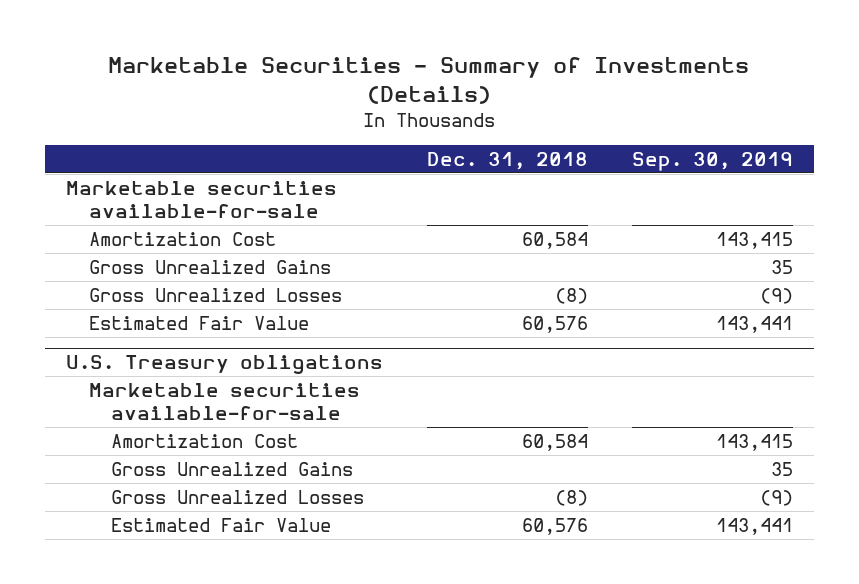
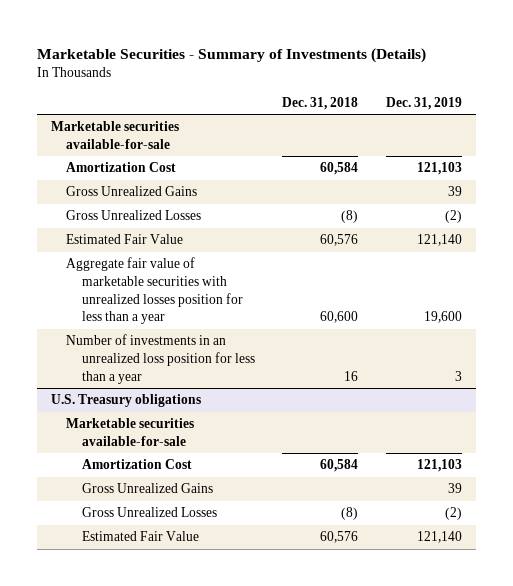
[631,151,793,171] Sep. 30, 2019 -> none
none -> [385,96,462,110] Dec. 31, 2019
none -> [66,257,243,325] Aggregate fair value of marketable securities with unrealized losses position for less than a year
none -> [66,334,255,384] Number of investments in an unrealized loss position for less than a year

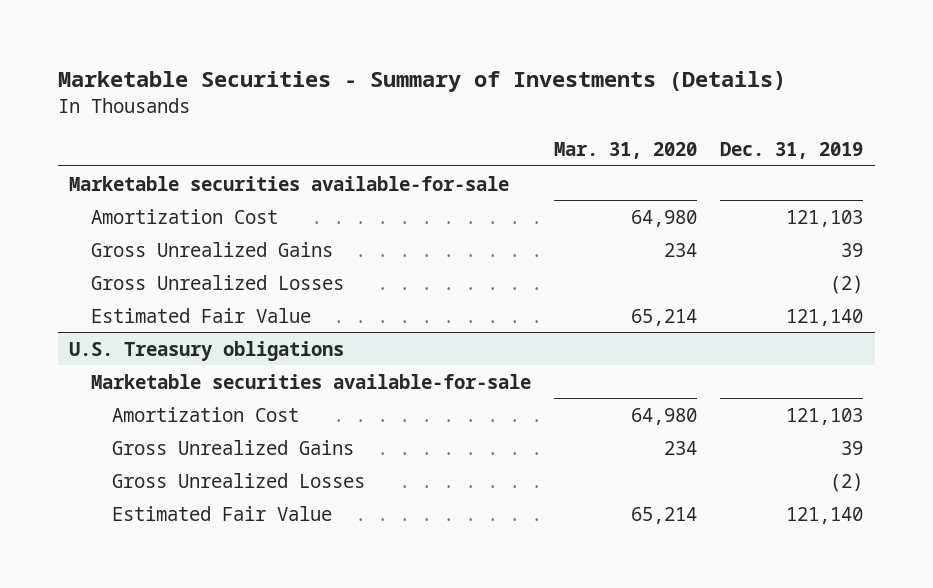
[282,96,359,110] Dec. 31, 2018 -> none
none -> [553,141,697,159] Mar. 31, 2020
[66,257,243,325] Aggregate fair value of marketable securities with unrealized losses position for less than a year -> none
[66,334,255,384] Number of investments in an unrealized loss position for less than a year -> none

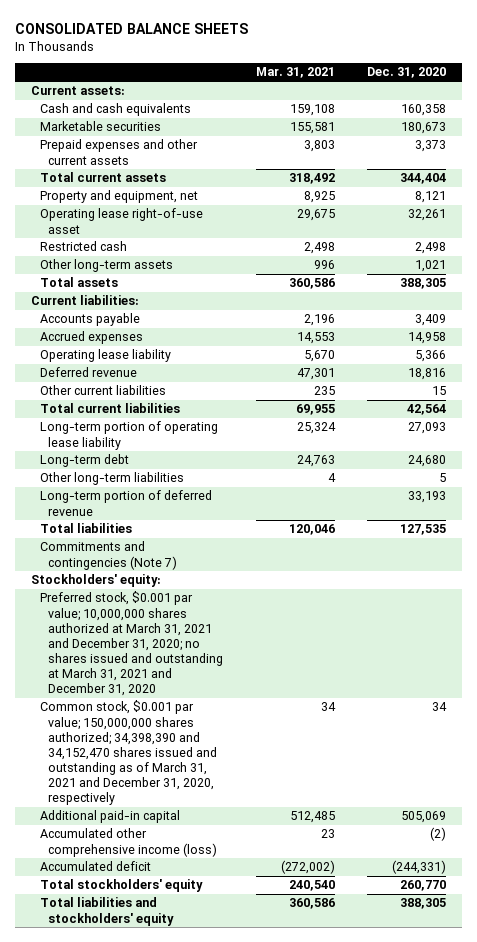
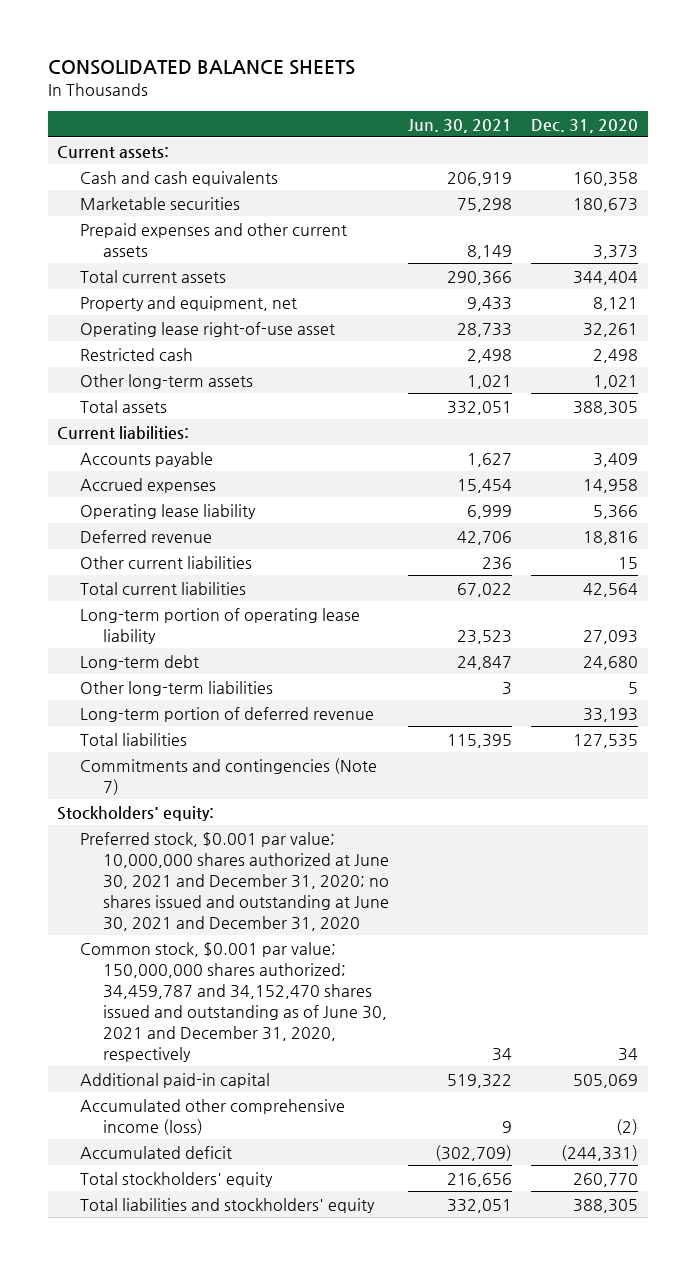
[255,67,335,79] Mar. 31, 2021 -> none
none -> [407,118,512,133] Jun. 30, 2021
[39,591,224,697] Preferred stock, $0.001 par value; 10,000,000 shares authorized at March 31, 2021 and December 31, 2020; no shares issued and outstanding at March 31, 2021 and December 31, 2020 -> [79,831,389,931] Preferred stock, $0.001 par value; 10,000,000 shares authorized at June 30, 2021 and December 31, 2020; no shares issued and outstanding at June 30, 2021 and December 31, 2020
[39,700,218,806] Common stock, $0.001 par value; 150,000,000 shares authorized; 34,398,390 and 34,152,470 shares issued and outstanding as of March 31, 2021 and December 31, 2020, respectively -> [79,941,387,1062] Common stock, $0.001 par value; 150,000,000 shares authorized; 34,459,787 and 34,152,470 shares issued and outstanding as of June 30, 2021 and December 31, 2020, respectively

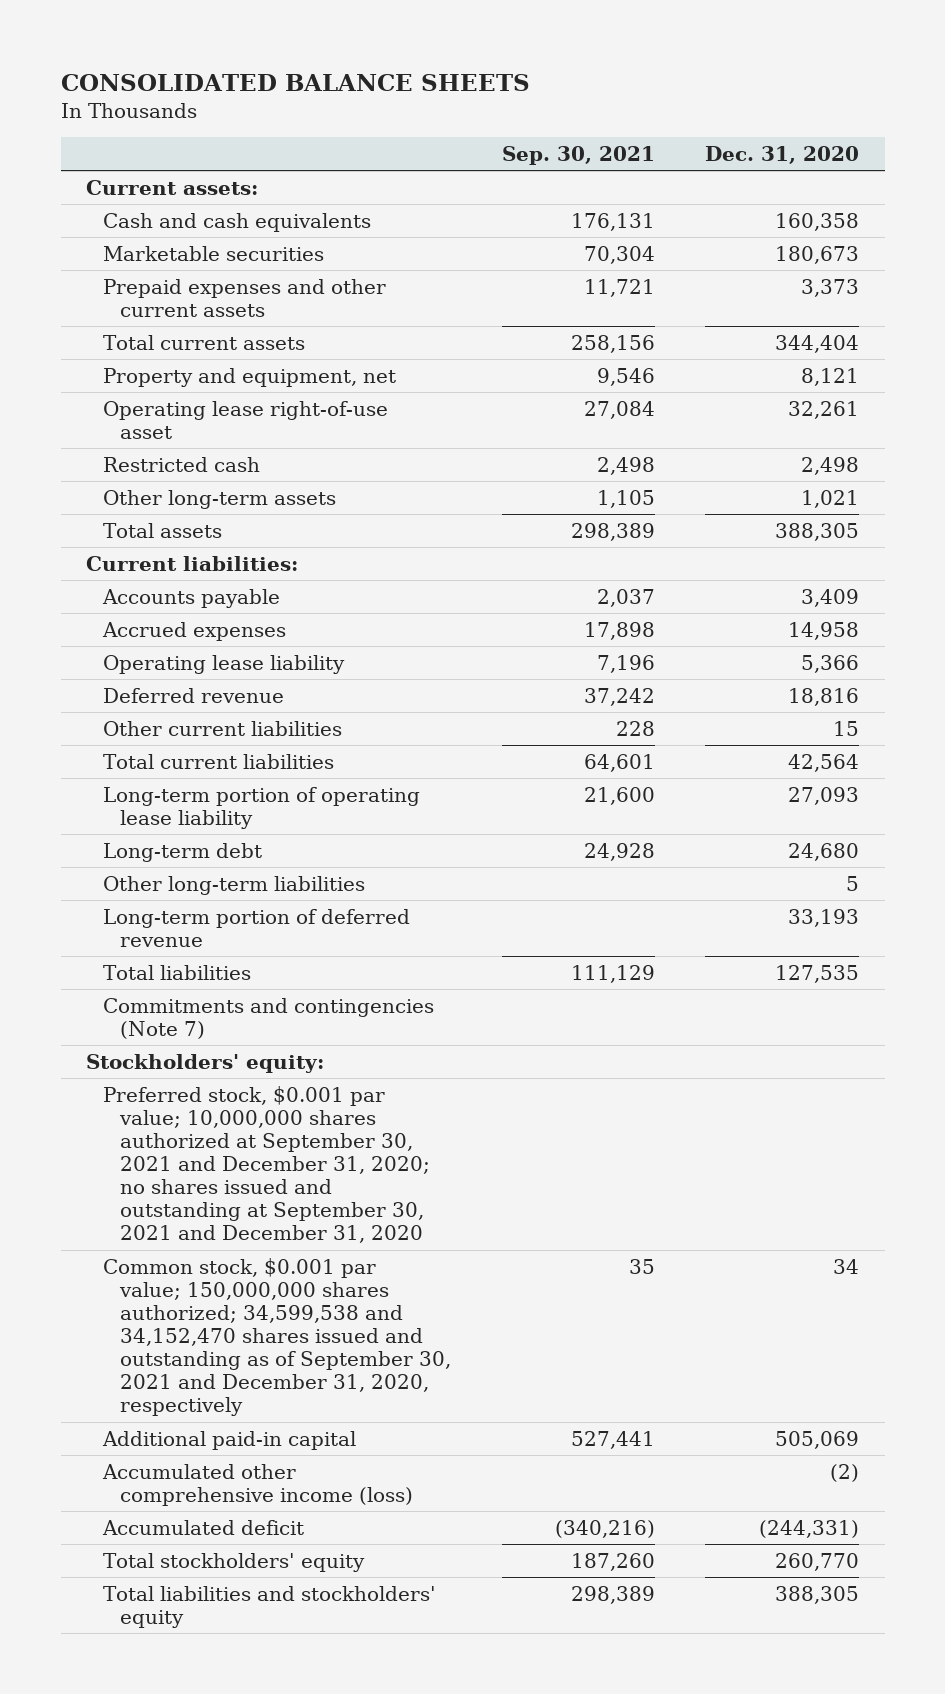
[407,118,512,133] Jun. 30, 2021 -> none
none -> [501,145,655,165] Sep. 30, 2021
[79,831,389,931] Preferred stock, $0.001 par value; 10,000,000 shares authorized at June 30, 2021 and December 31, 2020; no shares issued and outstanding at June 30, 2021 and December 31, 2020 -> [103,1085,431,1244] Preferred stock, $0.001 par value; 10,000,000 shares authorized at September 30, 2021 and December 31, 2020; no shares issued and outstanding at September 30, 2021 and December 31, 2020
[79,941,387,1062] Common stock, $0.001 par value; 150,000,000 shares authorized; 34,459,787 and 34,152,470 shares issued and outstanding as of June 30, 2021 and December 31, 2020, respectively -> [103,1257,452,1417] Common stock, $0.001 par value; 150,000,000 shares authorized; 34,599,538 and 34,152,470 shares issued and outstanding as of September 30, 2021 and December 31, 2020, respectively

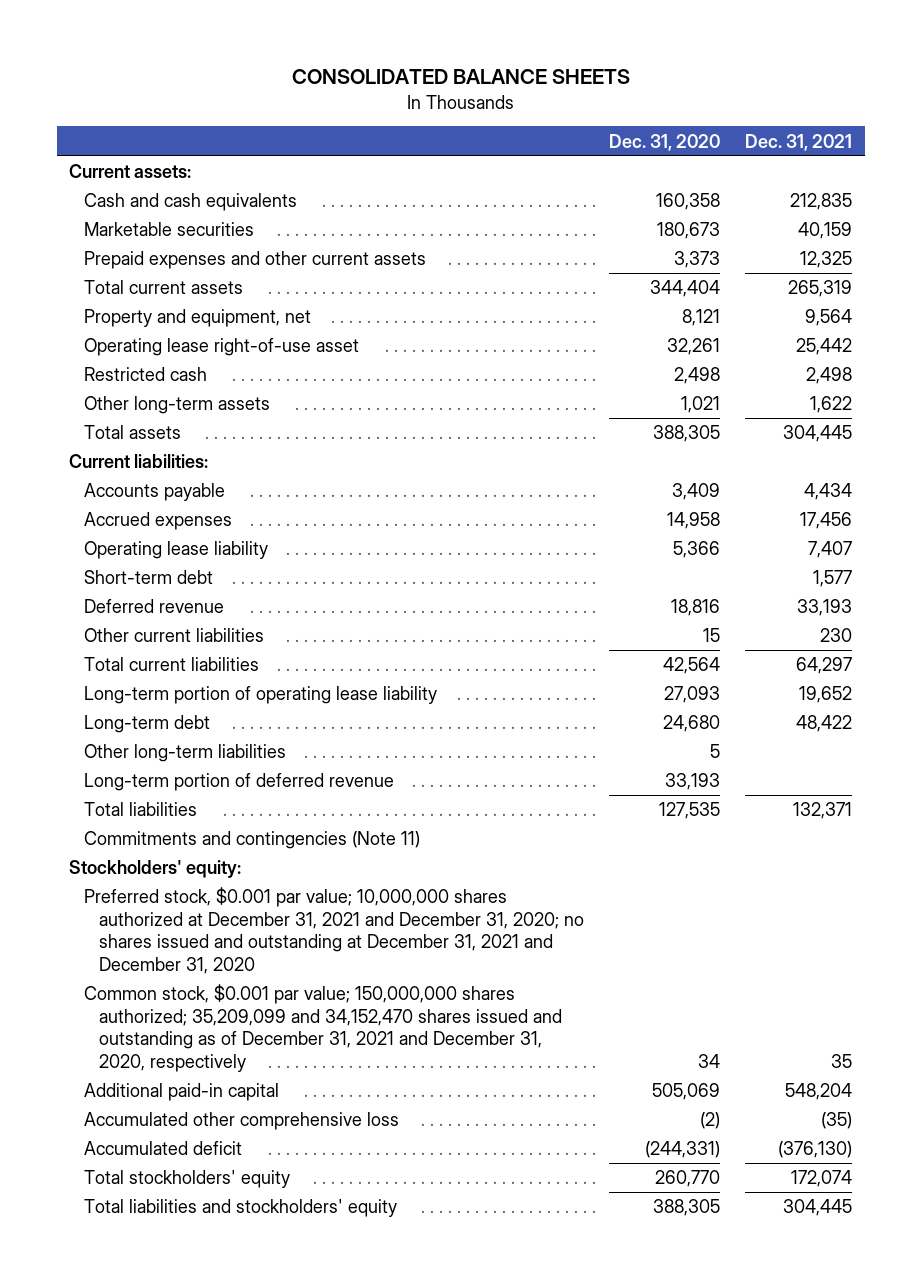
[501,145,655,165] Sep. 30, 2021 -> none
none -> [745,133,853,151] Dec. 31, 2021
none -> [83,570,213,585] Short-term debt
[103,997,435,1039] Commitments and contingencies (Note 7) -> [83,831,420,850] Commitments and contingencies (Note 11)
[103,1085,431,1244] Preferred stock, $0.001 par value; 10,000,000 shares authorized at September 30, 2021 and December 31, 2020; no shares issued and outstanding at September 30, 2021 and December 31, 2020 -> [83,887,584,975] Preferred stock, $0.001 par value; 10,000,000 shares authorized at December 31, 2021 and December 31, 2020; no shares issued and outstanding at December 31, 2021 and December 31, 2020
[103,1257,452,1417] Common stock, $0.001 par value; 150,000,000 shares authorized; 34,599,538 and 34,152,470 shares issued and outstanding as of September 30, 2021 and December 31, 2020, respectively -> [83,984,562,1073] Common stock, $0.001 par value; 150,000,000 shares authorized; 35,209,099 and 34,152,470 shares issued and outstanding as of December 31, 2021 and December 31, 2020, respectively
[102,1463,414,1506] Accumulated other comprehensive income (loss) -> [83,1112,399,1131] Accumulated other comprehensive loss

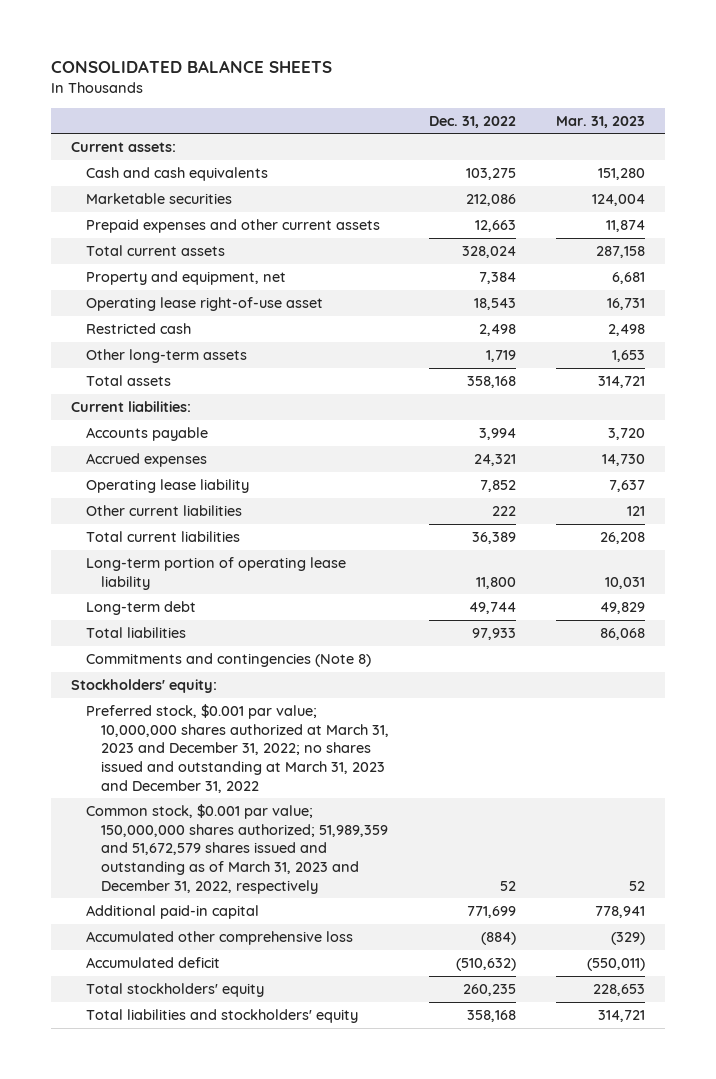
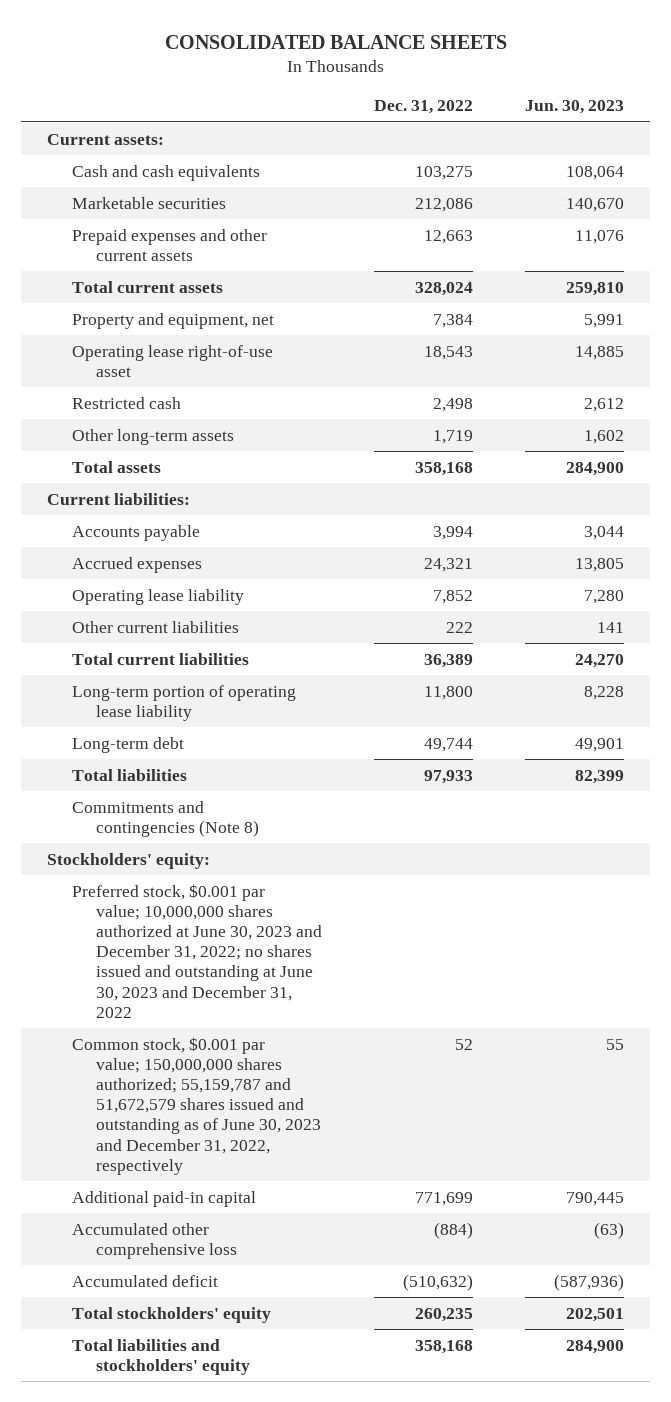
[556,115,646,128] Mar. 31, 2023 -> none
none -> [524,100,624,115] Jun. 30, 2023
[86,704,390,793] Preferred stock, $0.001 par value; 10,000,000 shares authorized at March 31, 2023 and December 31, 2022; no shares issued and outstanding at March 31, 2023 and December 31, 2022 -> [71,883,322,1018] Preferred stock, $0.001 par value; 10,000,000 shares authorized at June 30, 2023 and December 31, 2022; no shares issued and outstanding at June 30, 2023 and December 31, 2022
[86,804,389,894] Common stock, $0.001 par value; 150,000,000 shares authorized; 51,989,359 and 51,672,579 shares issued and outstanding as of March 31, 2023 and December 31, 2022, respectively -> [71,1036,321,1175] Common stock, $0.001 par value; 150,000,000 shares authorized; 55,159,787 and 51,672,579 shares issued and outstanding as of June 30, 2023 and December 31, 2022, respectively

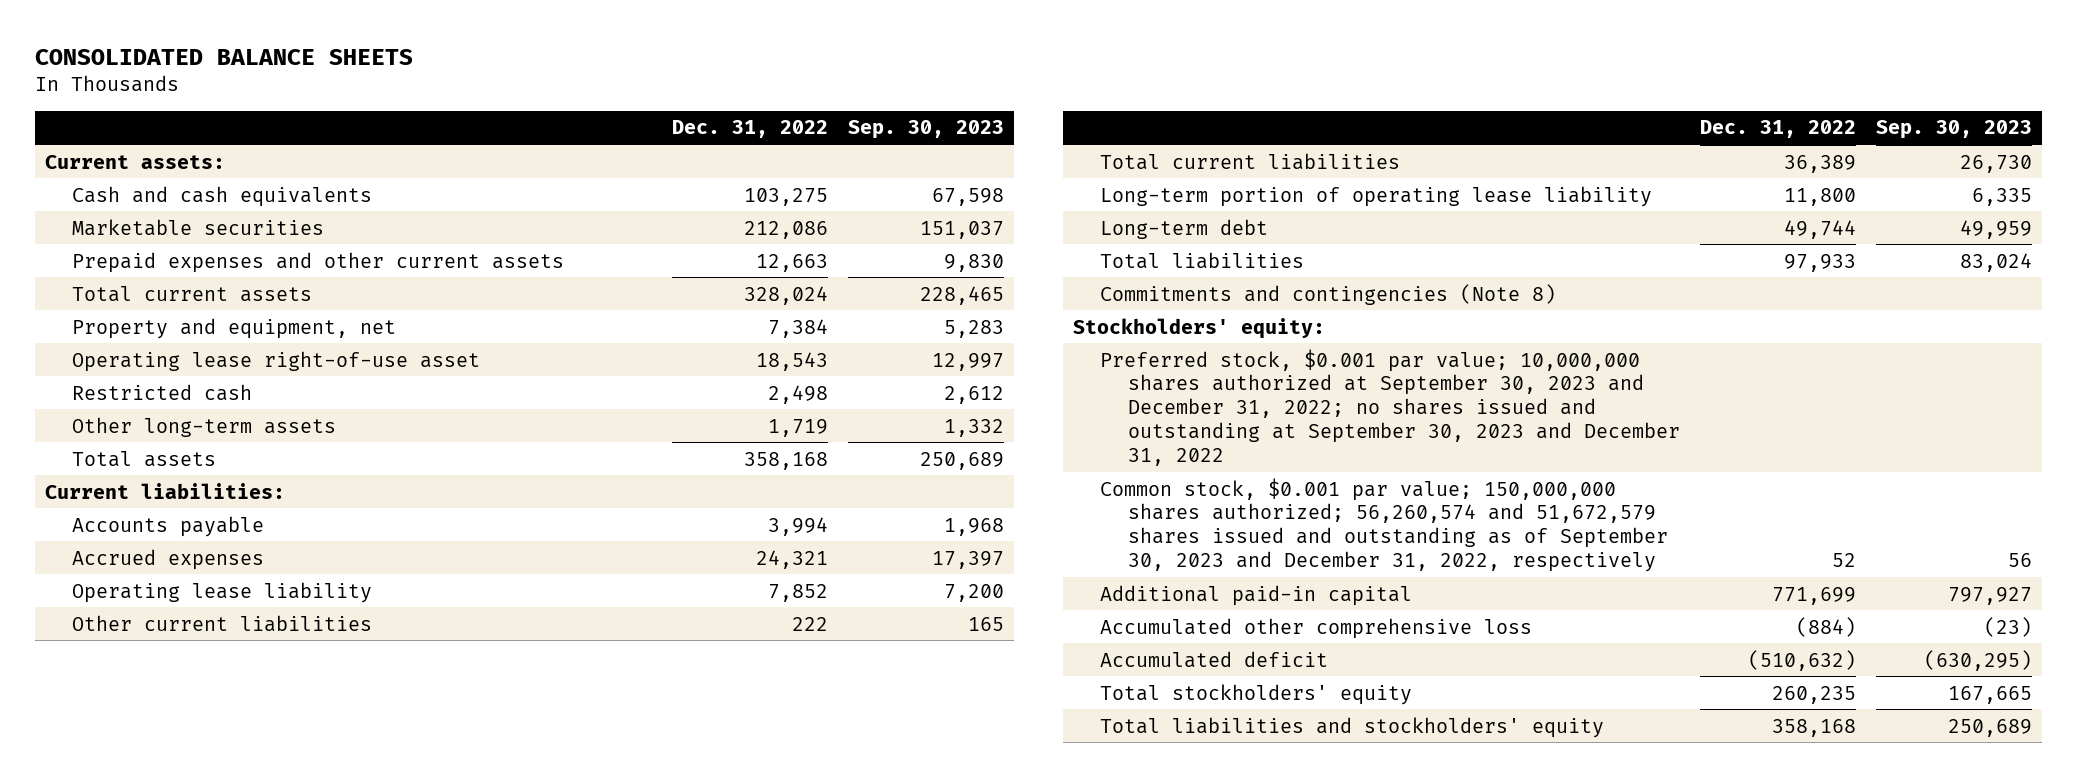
[524,100,624,115] Jun. 30, 2023 -> none
none -> [847,120,1004,140] Sep. 30, 2023
[71,883,322,1018] Preferred stock, $0.001 par value; 10,000,000 shares authorized at June 30, 2023 and December 31, 2022; no shares issued and outstanding at June 30, 2023 and December 31, 2022 -> [1100,348,1680,467] Preferred stock, $0.001 par value; 10,000,000 shares authorized at September 30, 2023 and December 31, 2022; no shares issued and outstanding at September 30, 2023 and December 31, 2022
[71,1036,321,1175] Common stock, $0.001 par value; 150,000,000 shares authorized; 55,159,787 and 51,672,579 shares issued and outstanding as of June 30, 2023 and December 31, 2022, respectively -> [1100,477,1668,573] Common stock, $0.001 par value; 150,000,000 shares authorized; 56,260,574 and 51,672,579 shares issued and outstanding as of September 30, 2023 and December 31, 2022, respectively

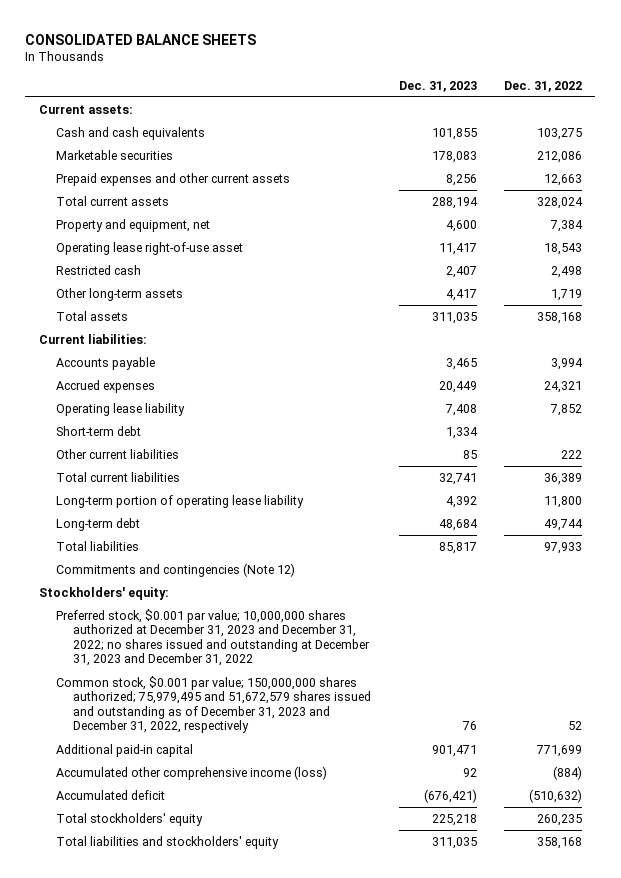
[847,120,1004,140] Sep. 30, 2023 -> none
none -> [398,80,477,92] Dec. 31, 2023
none -> [56,426,142,437] Short-term debt
[1100,283,1557,305] Commitments and contingencies (Note 8) -> [56,563,296,578] Commitments and contingencies (Note 12)
[1100,348,1680,467] Preferred stock, $0.001 par value; 10,000,000 shares authorized at September 30, 2023 and December 31, 2022; no shares issued and outstanding at September 30, 2023 and December 31, 2022 -> [56,609,371,667] Preferred stock, $0.001 par value; 10,000,000 shares authorized at December 31, 2023 and December 31, 2022; no shares issued and outstanding at December 31, 2023 and December 31, 2022
[1100,477,1668,573] Common stock, $0.001 par value; 150,000,000 shares authorized; 56,260,574 and 51,672,579 shares issued and outstanding as of September 30, 2023 and December 31, 2022, respectively -> [56,676,372,734] Common stock, $0.001 par value; 150,000,000 shares authorized; 75,979,495 and 51,672,579 shares issued and outstanding as of December 31, 2023 and December 31, 2022, respectively
[1100,617,1533,639] Accumulated other comprehensive loss -> [56,766,328,781] Accumulated other comprehensive income (loss)

